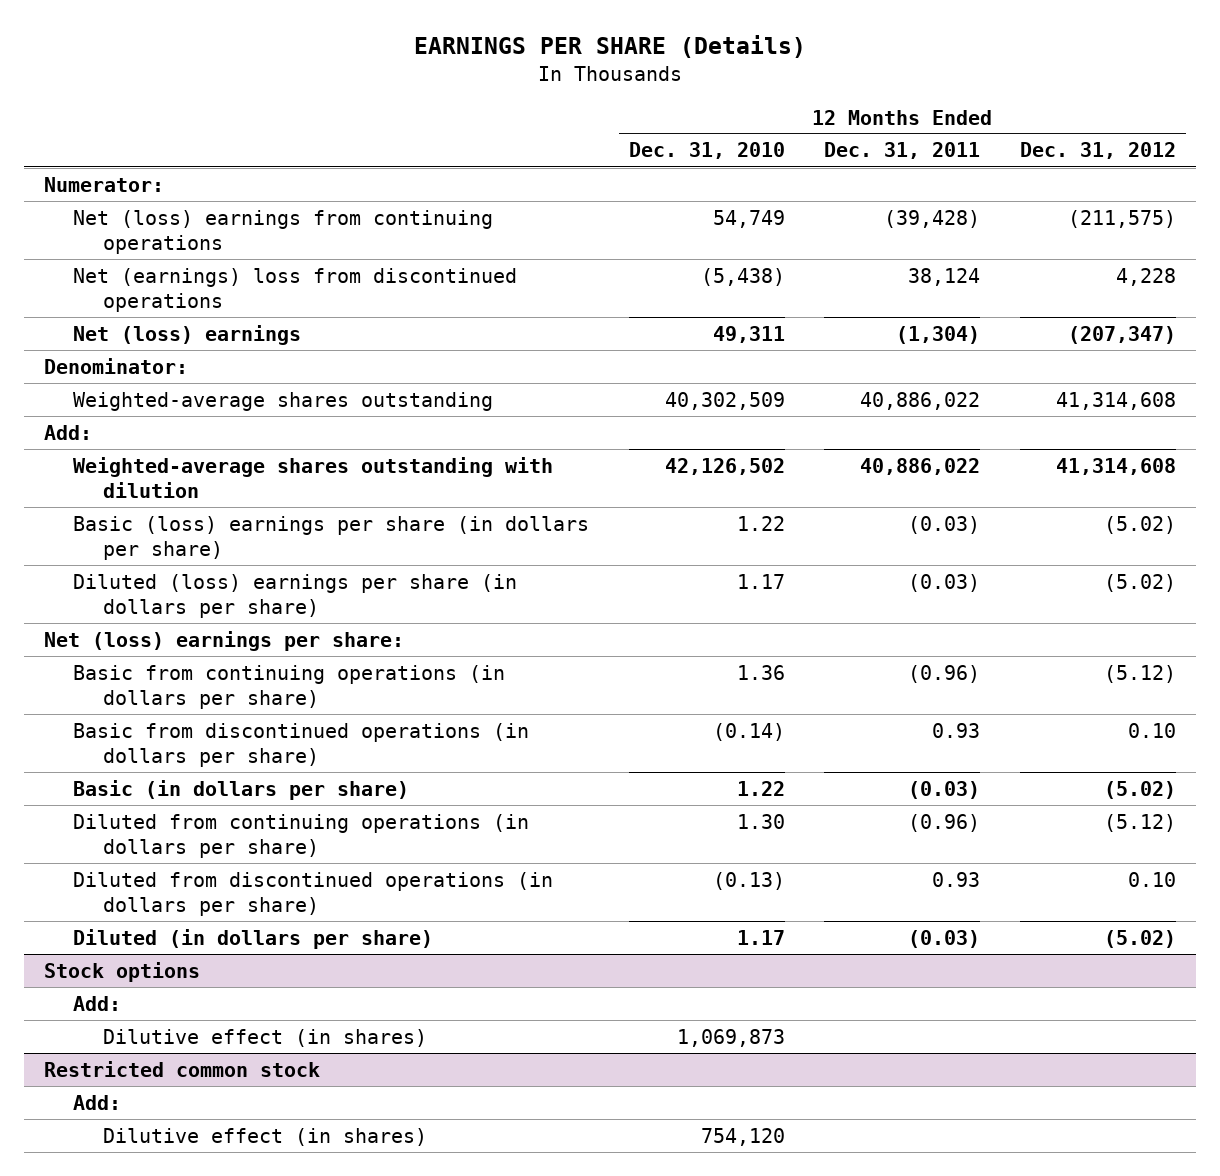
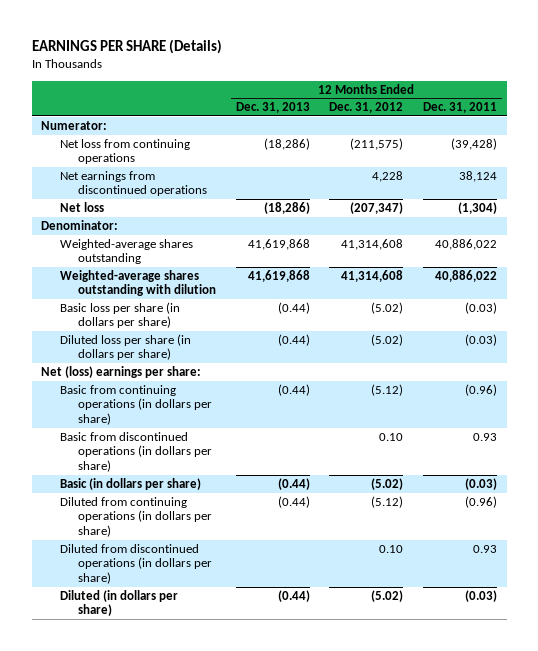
[628,142,785,160] Dec. 31, 2010 -> none
none -> [235,102,310,114] Dec. 31, 2013
[73,209,494,254] Net (loss) earnings from continuing operations -> [59,138,190,165] Net loss from continuing operations
[73,267,518,312] Net (earnings) loss from discontinued operations -> [59,170,208,197] Net earnings from discontinued operations
[73,324,302,345] Net (loss) earnings -> [59,201,104,212] Net loss
[43,424,92,440] Add: -> none
[73,515,590,560] Basic (loss) earnings per share (in dollars per share) -> [59,301,180,329] Basic loss per share (in dollars per share)
[73,573,518,618] Diluted (loss) earnings per share (in dollars per share) -> [59,333,191,361] Diluted loss per share (in dollars per share)
[43,961,200,982] Stock options -> none
[73,995,122,1011] Add: -> none
[102,1028,427,1047] Dilutive effect (in shares) -> none
[43,1060,320,1077] Restricted common stock -> none
[73,1094,122,1110] Add: -> none
[102,1127,427,1146] Dilutive effect (in shares) -> none

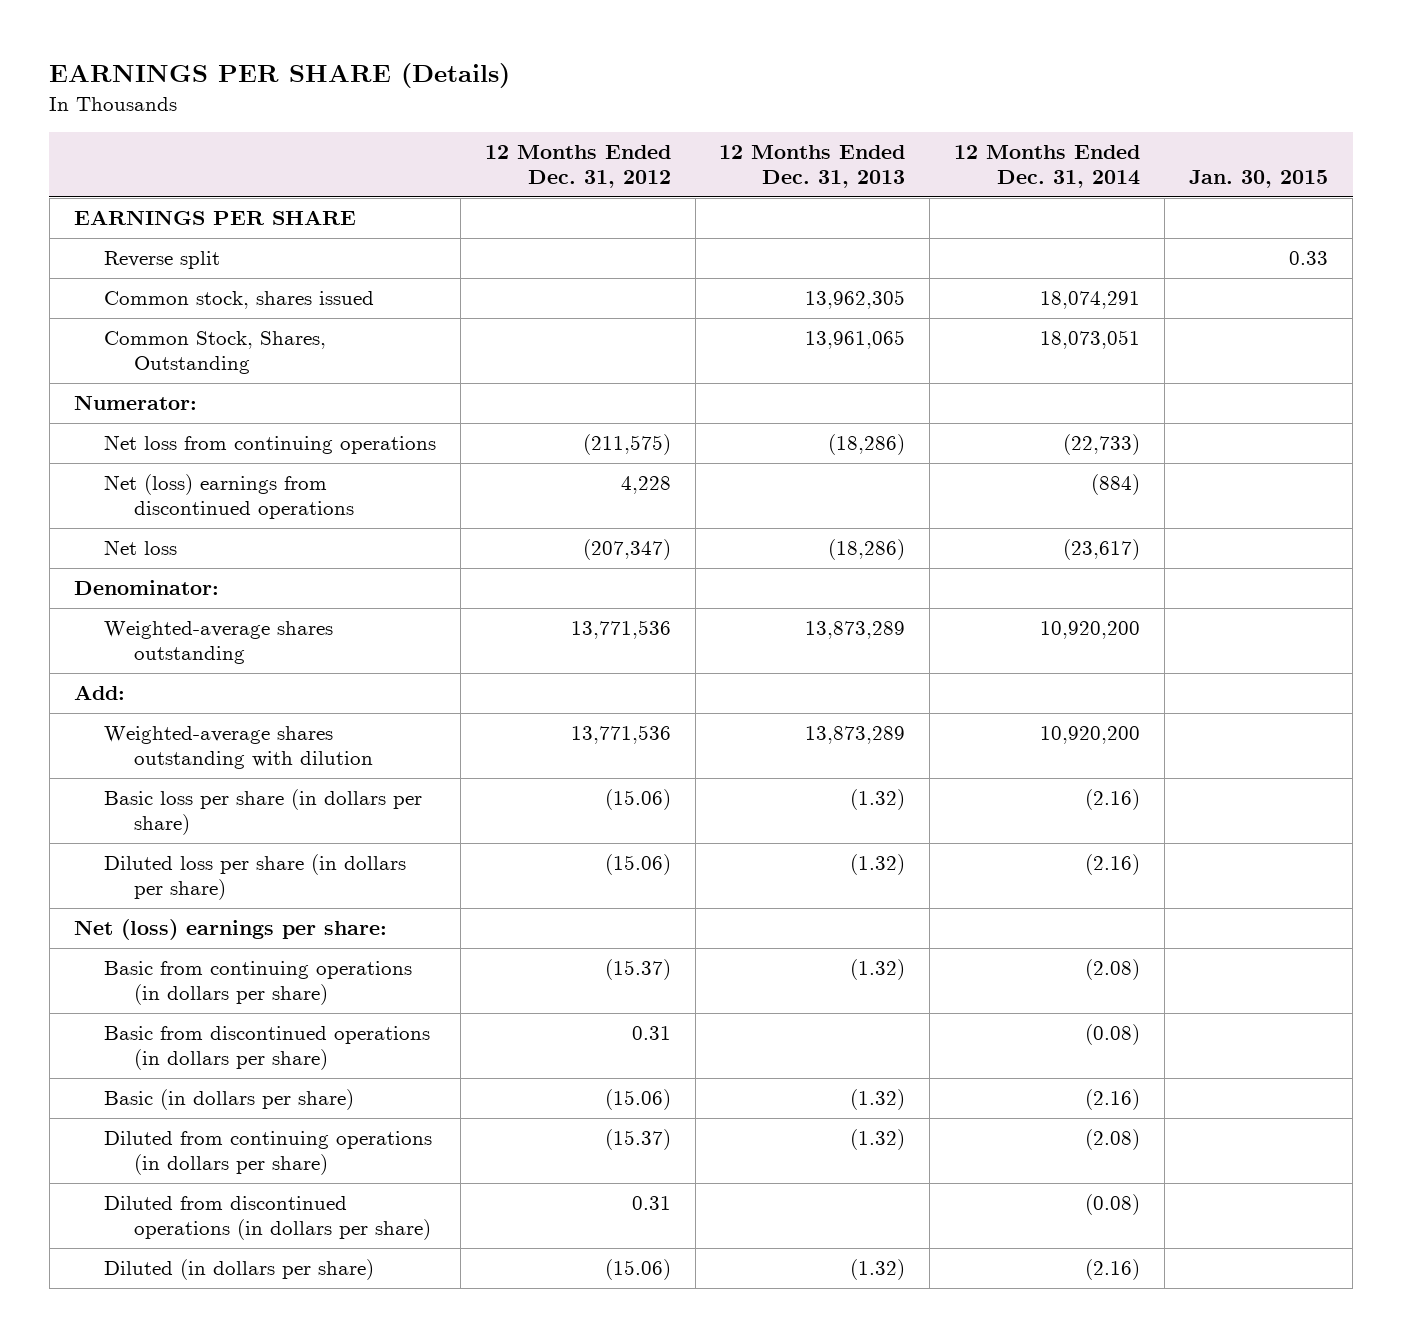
[422,102,497,114] Dec. 31, 2011 -> none
none -> [954,145,1141,188] 12 Months Ended Dec. 31, 2014
none -> [1189,169,1329,188] Jan. 30, 2015
none -> [73,210,356,226] EARNINGS PER SHARE
none -> [103,251,220,270] Reverse split
none -> [103,291,374,310] Common stock, shares issued
none -> [103,331,326,374] Common Stock, Shares, Outstanding
[59,170,208,197] Net earnings from discontinued operations -> [103,474,354,519] Net (loss) earnings from discontinued operations
[247,238,310,250] 41,619,868 -> [805,621,906,640] 13,873,289
[341,238,404,250] 41,314,608 -> [570,620,671,640] 13,771,536
none -> [73,685,125,701] Add:
[247,269,310,282] 41,619,868 -> [805,726,906,745] 13,873,289
[341,269,404,282] 41,314,608 -> [570,725,671,745] 13,771,536
[277,301,310,314] (0.44) -> [850,789,906,811] (1.32)
[371,301,404,314] (5.02) -> [604,789,671,811] (15.06)
[277,333,310,346] (0.44) -> [850,854,906,876] (1.32)
[371,333,404,346] (5.02) -> [604,854,671,876] (15.06)
[277,383,310,396] (0.44) -> [850,959,906,981] (1.32)
[371,383,404,396] (5.12) -> [604,959,671,981] (15.37)
[379,432,404,441] 0.10 -> [631,1026,671,1041] 0.31
[277,477,310,490] (0.44) -> [850,1089,906,1111] (1.32)
[371,477,404,490] (5.02) -> [604,1089,671,1111] (15.06)
[277,495,310,508] (0.44) -> [850,1129,906,1151] (1.32)
[371,495,404,508] (5.12) -> [604,1129,671,1151] (15.37)
[379,544,404,553] 0.10 -> [631,1196,671,1211] 0.31
[277,589,310,602] (0.44) -> [850,1259,906,1281] (1.32)
[371,589,404,602] (5.02) -> [604,1259,671,1281] (15.06)

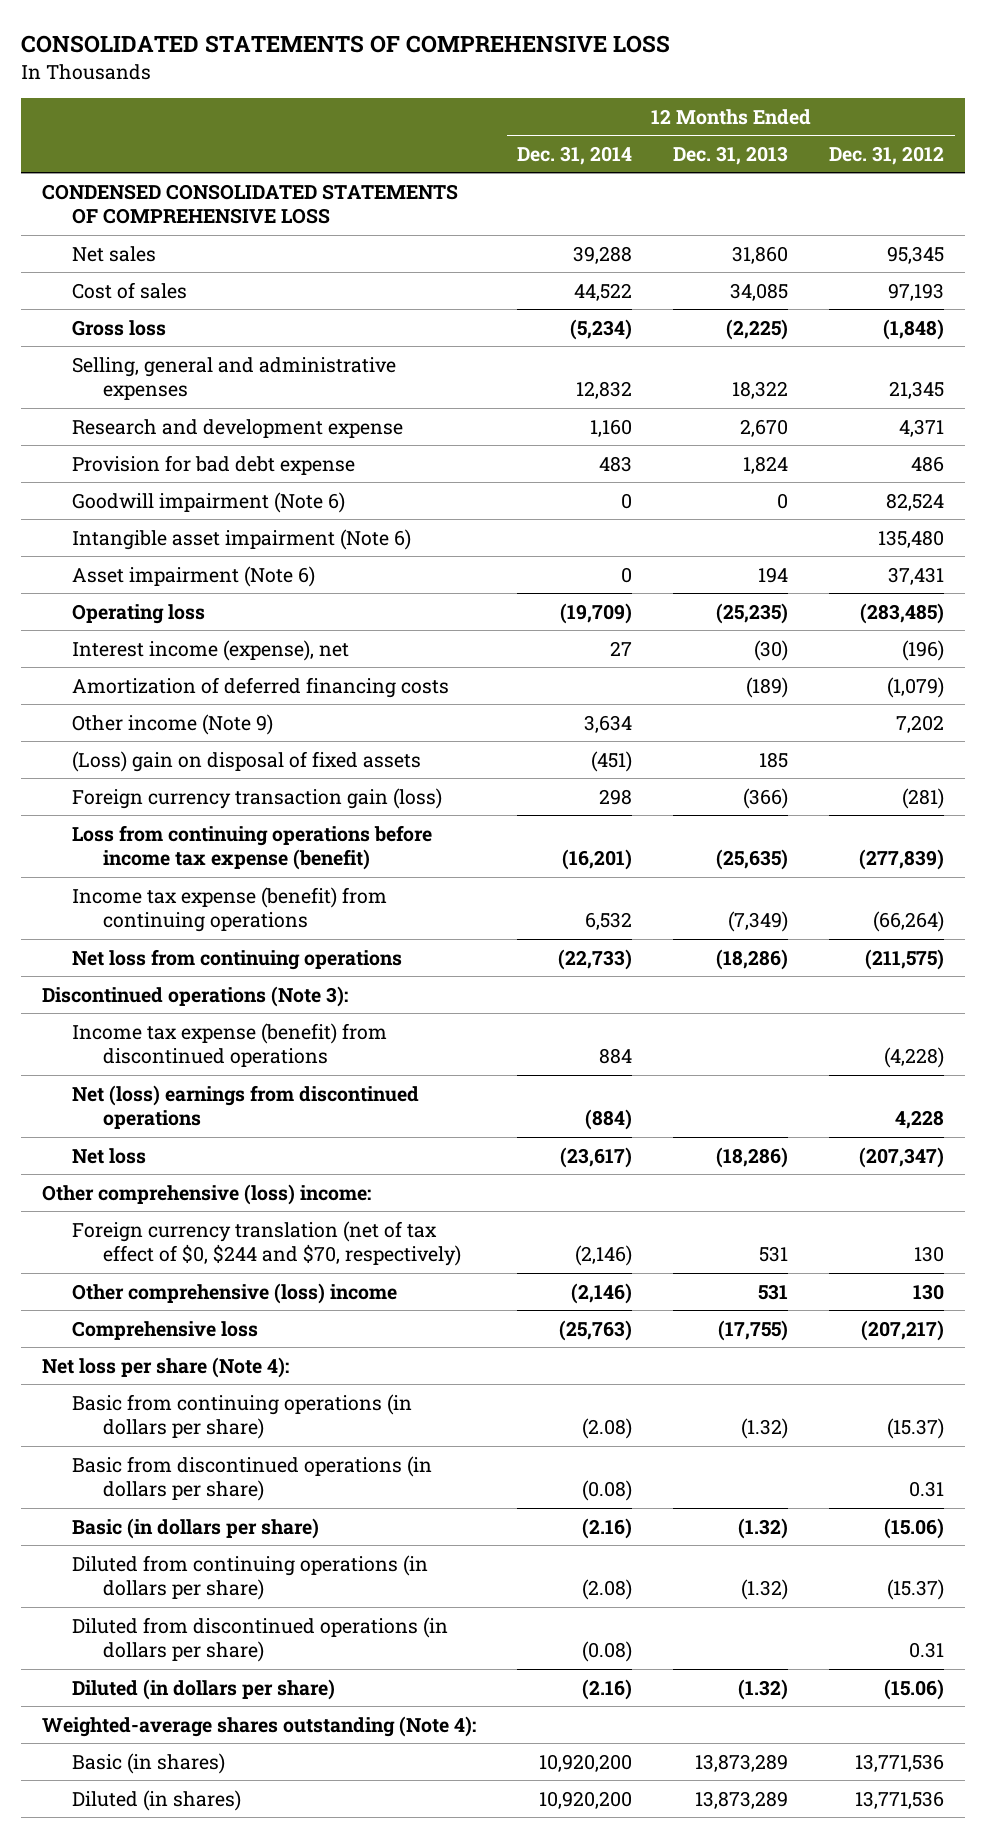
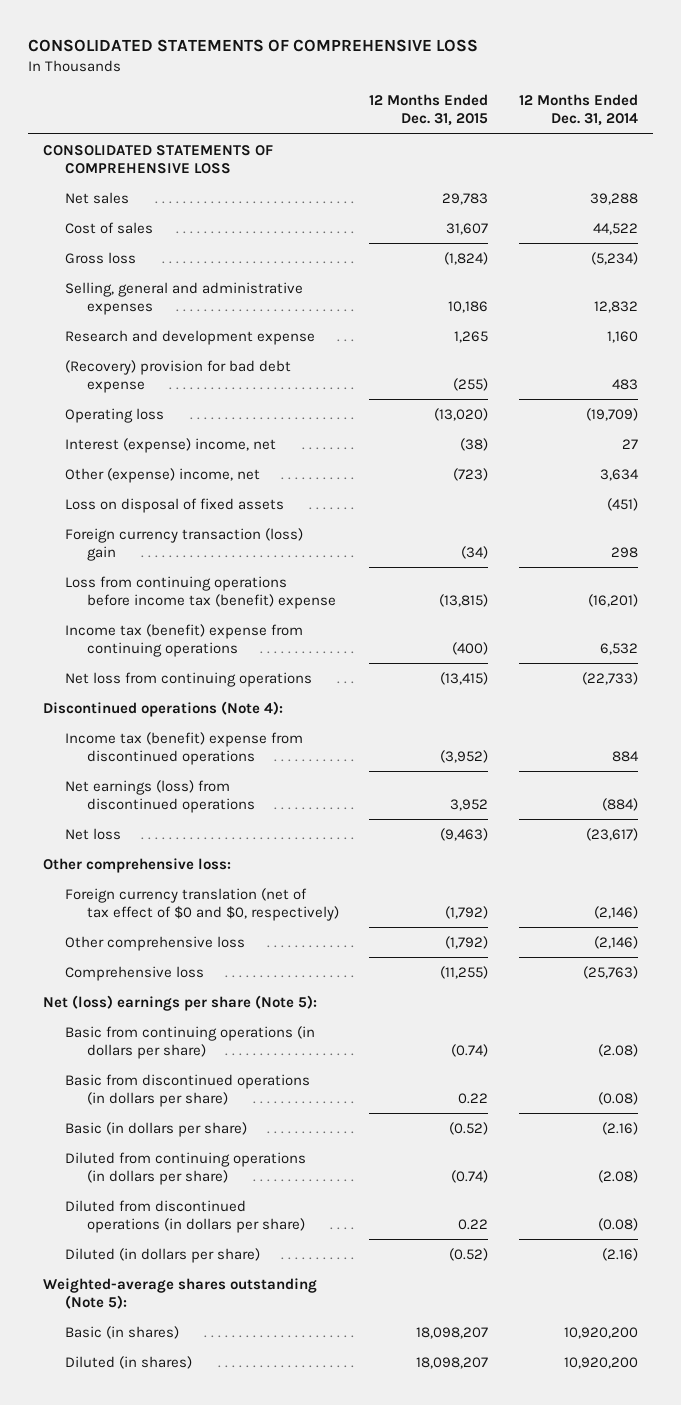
[673,146,789,166] Dec. 31, 2013 -> none
[829,146,945,166] Dec. 31, 2012 -> none
none -> [369,94,489,127] 12 Months Ended Dec. 31, 2015
[41,183,458,225] CONDENSED CONSOLIDATED STATEMENTS OF COMPREHENSIVE LOSS -> [43,144,274,174] CONSOLIDATED STATEMENTS OF COMPREHENSIVE LOSS
[72,491,346,513] Goodwill impairment (Note 6) -> none
[72,528,412,550] Intangible asset impairment (Note 6) -> none
[72,565,316,587] Asset impairment (Note 6) -> none
[72,454,356,475] Provision for bad debt expense -> [65,359,292,393] (Recovery) provision for bad debt expense
[72,676,450,698] Amortization of deferred financing costs -> none
[72,639,350,661] Interest income (expense), net -> [65,437,277,453] Interest (expense) income, net
[72,713,274,735] Other income (Note 9) -> [65,467,261,483] Other (expense) income, net
[72,750,422,772] (Loss) gain on disposal of fixed assets -> [65,497,285,513] Loss on disposal of fixed assets
[72,787,443,809] Foreign currency transaction gain (loss) -> [65,527,304,561] Foreign currency transaction (loss) gain
[72,824,433,871] Loss from continuing operations before income tax expense (benefit) -> [65,575,337,609] Loss from continuing operations before income tax (benefit) expense
[72,886,388,933] Income tax expense (benefit) from continuing operations -> [65,623,304,657] Income tax (benefit) expense from continuing operations
[41,985,348,1007] Discontinued operations (Note 3): -> [43,700,284,717] Discontinued operations (Note 4):
[72,1022,388,1068] Income tax expense (benefit) from discontinued operations -> [65,731,304,765] Income tax (benefit) expense from discontinued operations
[72,1084,420,1130] Net (loss) earnings from discontinued operations -> [65,779,256,813] Net earnings (loss) from discontinued operations
[41,1183,371,1205] Other comprehensive (loss) income: -> [43,857,232,873] Other comprehensive loss:
[72,1220,461,1267] Foreign currency translation (net of tax effect of $0, $244 and $70, respectively) -> [65,887,340,921] Foreign currency translation (net of tax effect of $0 and $0, respectively)
[72,1282,398,1304] Other comprehensive (loss) income -> [65,935,246,951] Other comprehensive loss
[41,1356,289,1378] Net loss per share (Note 4): -> [43,994,318,1011] Net (loss) earnings per share (Note 5):
[41,1715,476,1737] Weighted-average shares outstanding (Note 4): -> [43,1277,318,1309] Weighted-average shares outstanding (Note 5):

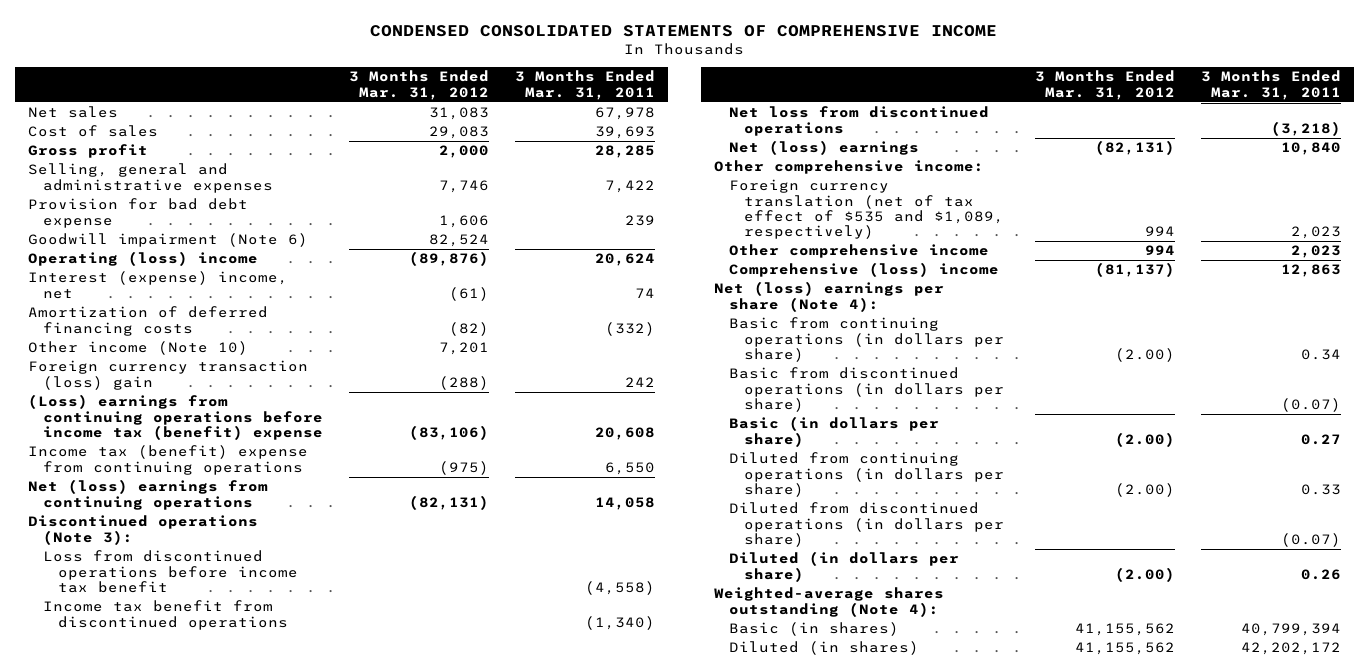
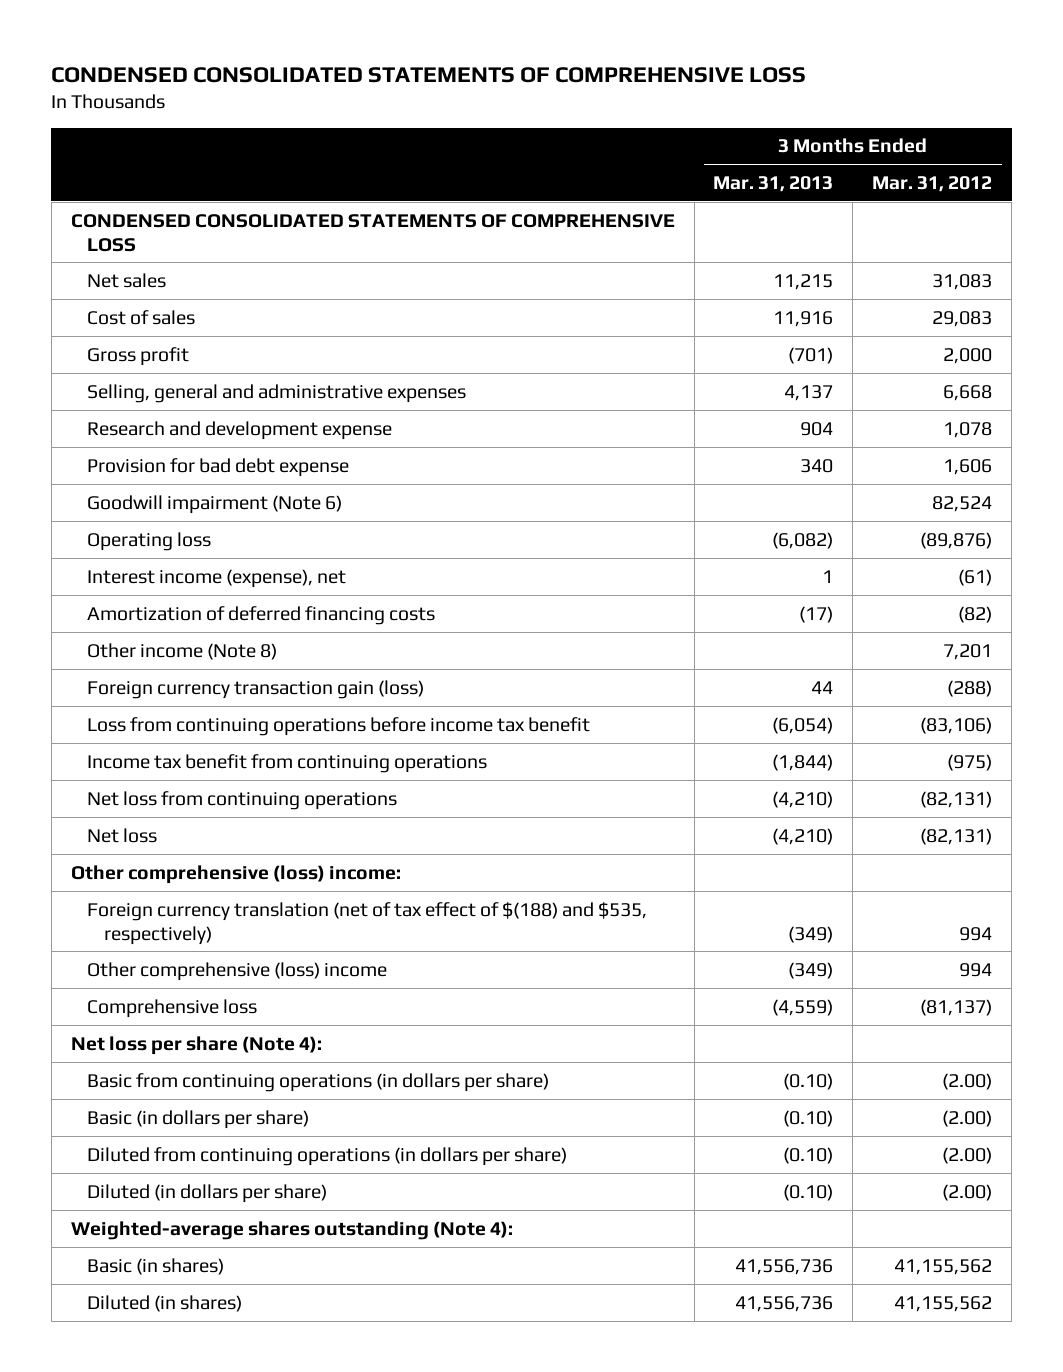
[370,24,998,37] CONDENSED CONSOLIDATED STATEMENTS OF COMPREHENSIVE INCOME -> [51,66,807,83] CONDENSED CONSOLIDATED STATEMENTS OF COMPREHENSIVE LOSS
[514,70,655,100] 3 Months Ended Mar. 31, 2011 -> none
none -> [713,175,834,192] Mar. 31, 2013
none -> [70,213,675,252] CONDENSED CONSOLIDATED STATEMENTS OF COMPREHENSIVE LOSS
[438,179,489,193] 7,746 -> [943,384,993,401] 6,668
none -> [87,420,393,440] Research and development expense
[27,251,258,267] Operating (loss) income -> [87,531,212,551] Operating loss
[27,271,288,299] Interest (expense) income, net -> [87,568,347,588] Interest income (expense), net
[27,515,258,545] Discontinued operations (Note 3): -> none
[42,550,298,594] Loss from discontinued operations before income tax benefit -> none
[42,600,288,630] Income tax benefit from discontinued operations -> none
[728,106,989,136] Net loss from discontinued operations -> none
[27,341,248,356] Other income (Note 10) -> [87,642,278,660] Other income (Note 8)
[27,360,308,390] Foreign currency transaction (loss) gain -> [87,679,425,699] Foreign currency transaction gain (loss)
[27,394,323,441] (Loss) earnings from continuing operations before income tax (benefit) expense -> [87,716,591,736] Loss from continuing operations before income tax benefit
[27,445,308,475] Income tax (benefit) expense from continuing operations -> [87,753,488,773] Income tax benefit from continuing operations
[27,479,268,510] Net (loss) earnings from continuing operations -> [87,790,398,810] Net loss from continuing operations
[728,140,919,156] Net (loss) earnings -> [87,827,158,843] Net loss
[713,160,984,175] Other comprehensive income: -> [70,864,401,884] Other comprehensive (loss) income:
[728,179,1004,240] Foreign currency translation (net of tax effect of $535 and $1,089, respectively) -> [87,901,648,945] Foreign currency translation (net of tax effect of $(188) and $535, respectively)
[728,244,989,259] Other comprehensive income -> [87,961,388,981] Other comprehensive (loss) income
[728,262,999,278] Comprehensive (loss) income -> [87,998,258,1018] Comprehensive loss
[713,281,944,312] Net (loss) earnings per share (Note 4): -> [70,1035,322,1055] Net loss per share (Note 4):
[728,367,1004,413] Basic from discontinued operations (in dollars per share) -> none
[728,502,1004,548] Diluted from discontinued operations (in dollars per share) -> none

